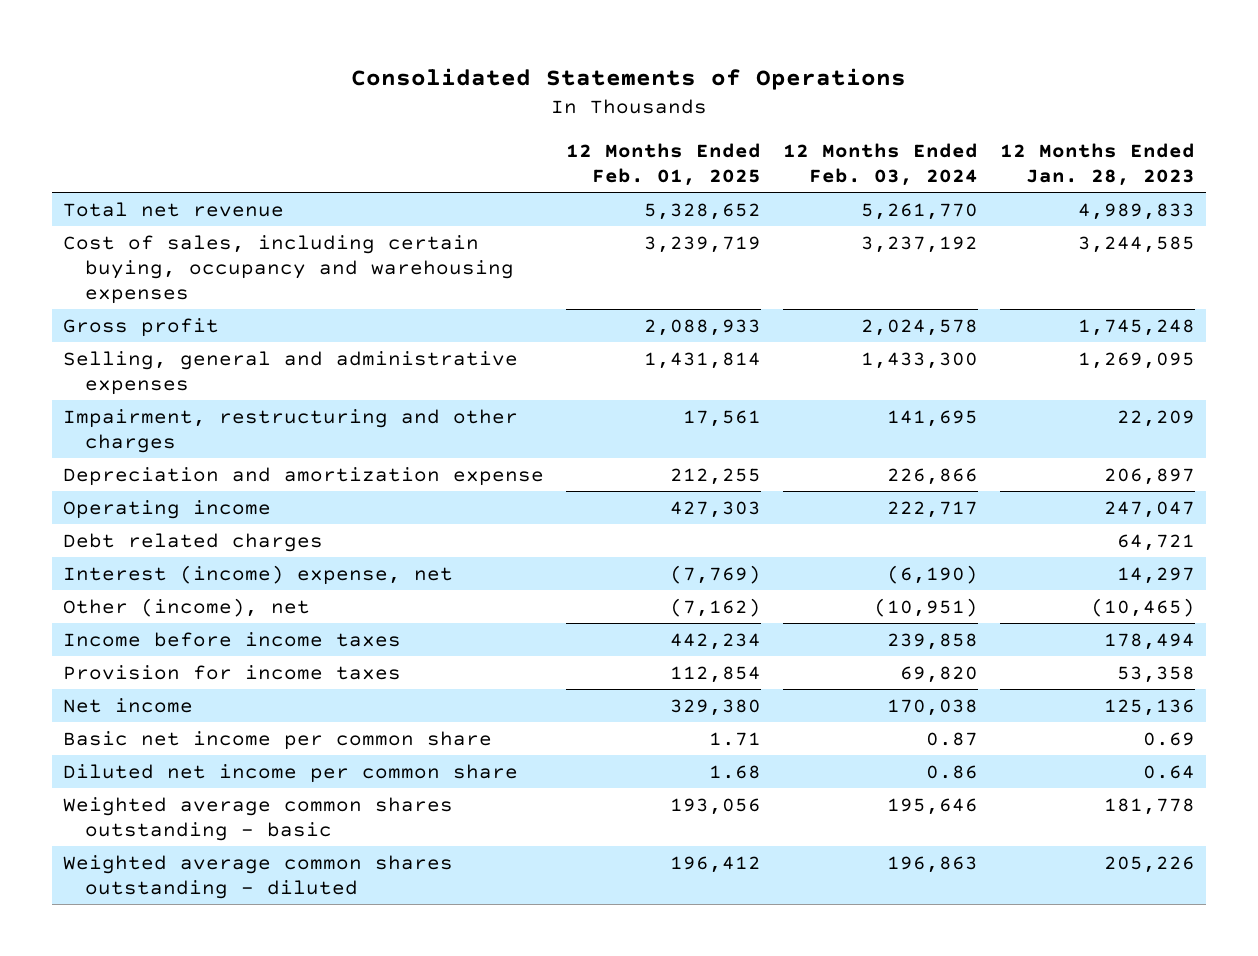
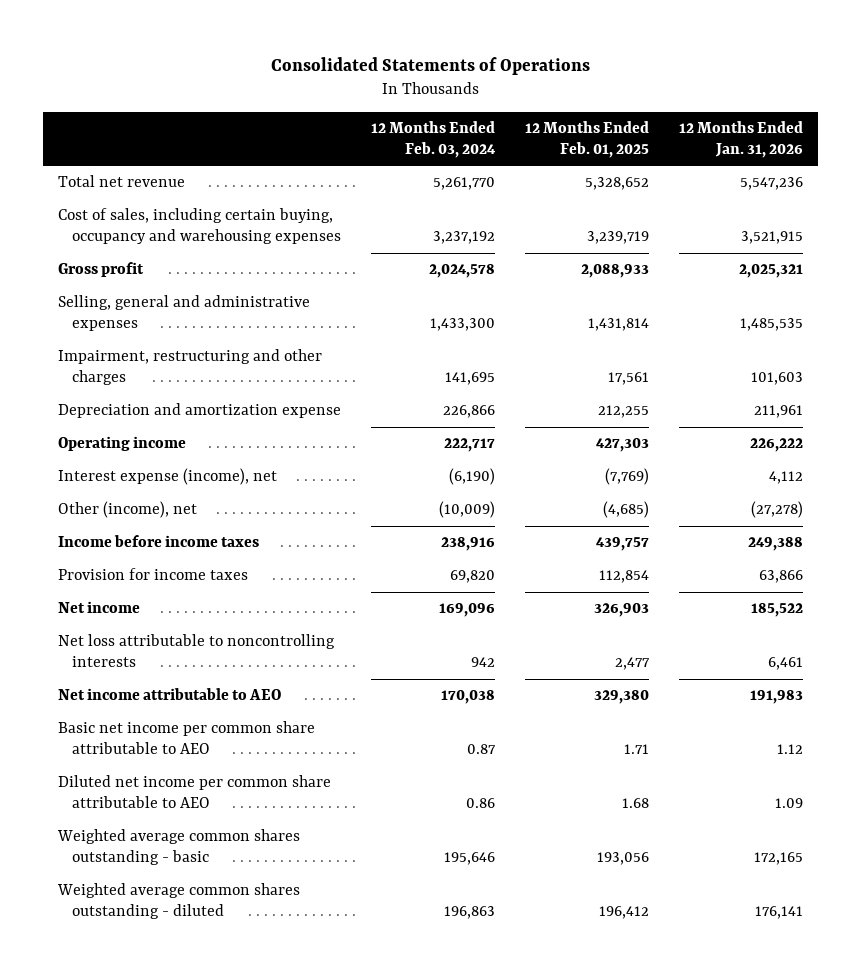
[1000,143,1196,187] 12 Months Ended Jan. 28, 2023 -> none
none -> [679,120,804,158] 12 Months Ended Jan. 31, 2026
[62,532,323,552] Debt related charges -> none
[62,564,453,585] Interest (income) expense, net -> [58,468,278,486] Interest expense (income), net
[670,597,762,617] (7,162) -> [603,501,650,519] (4,685)
[874,597,979,617] (10,951) -> [439,501,496,519] (10,009)
[670,632,762,650] 442,234 -> [596,537,650,552] 439,757
[887,632,979,650] 239,858 -> [441,537,496,552] 238,916
[670,698,762,716] 329,380 -> [594,603,650,618] 326,903
[887,698,979,716] 170,038 -> [439,603,496,618] 169,096
none -> [58,634,336,668] Net loss attributable to noncontrolling interests
none -> [58,688,282,701] Net income attributable to AEO
[62,730,492,750] Basic net income per common share -> [58,721,316,755] Basic net income per common share attributable to AEO
[62,763,518,783] Diluted net income per common share -> [58,775,332,809] Diluted net income per common share attributable to AEO

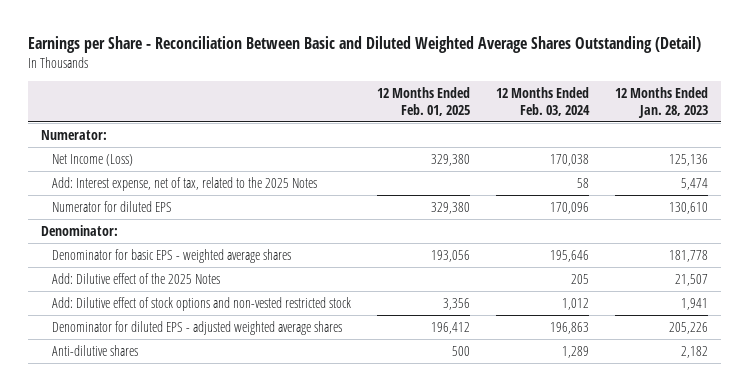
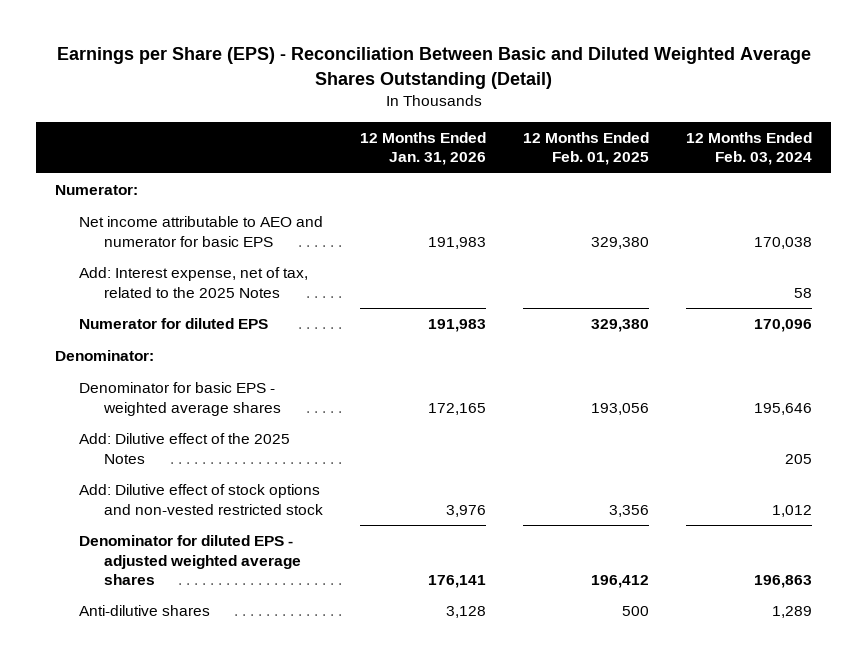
[28,36,702,54] Earnings per Share - Reconciliation Between Basic and Diluted Weighted Average Shares Outstanding (Detail) -> [56,47,811,89] Earnings per Share (EPS) - Reconciliation Between Basic and Diluted Weighted Average Shares Outstanding (Detail)
[615,86,709,118] 12 Months Ended Jan. 28, 2023 -> none
none -> [360,132,487,166] 12 Months Ended Jan. 31, 2026
[52,153,134,166] Net Income (Loss) -> [79,216,324,247] Net income attributable to AEO and numerator for basic EPS

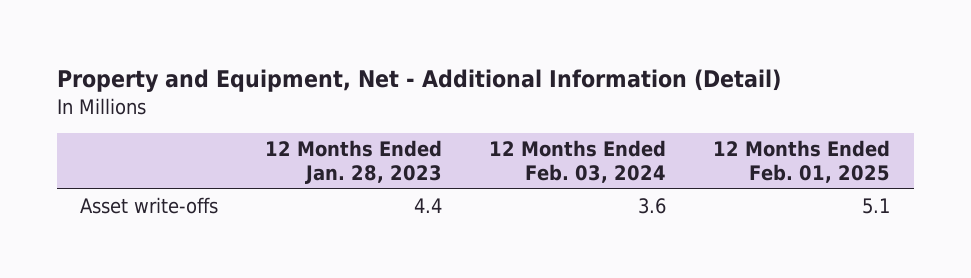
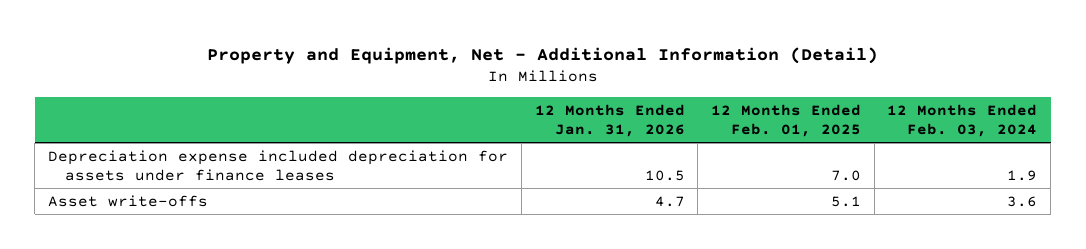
[265,140,443,185] 12 Months Ended Jan. 28, 2023 -> none
none -> [534,104,685,137] 12 Months Ended Jan. 31, 2026
none -> [48,149,509,181] Depreciation expense included depreciation for assets under finance leases

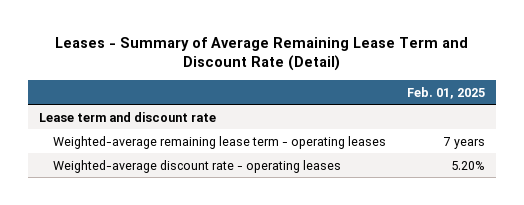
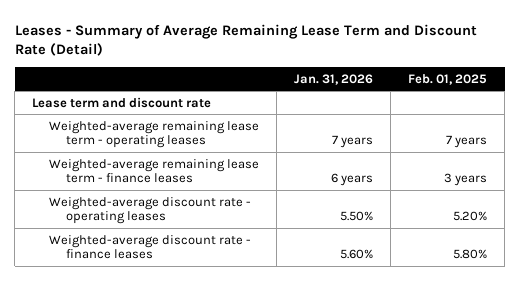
none -> [294,73,374,85] Jan. 31, 2026
none -> [49,158,260,184] Weighted-average remaining lease term - finance leases
none -> [49,234,252,260] Weighted-average discount rate - finance leases

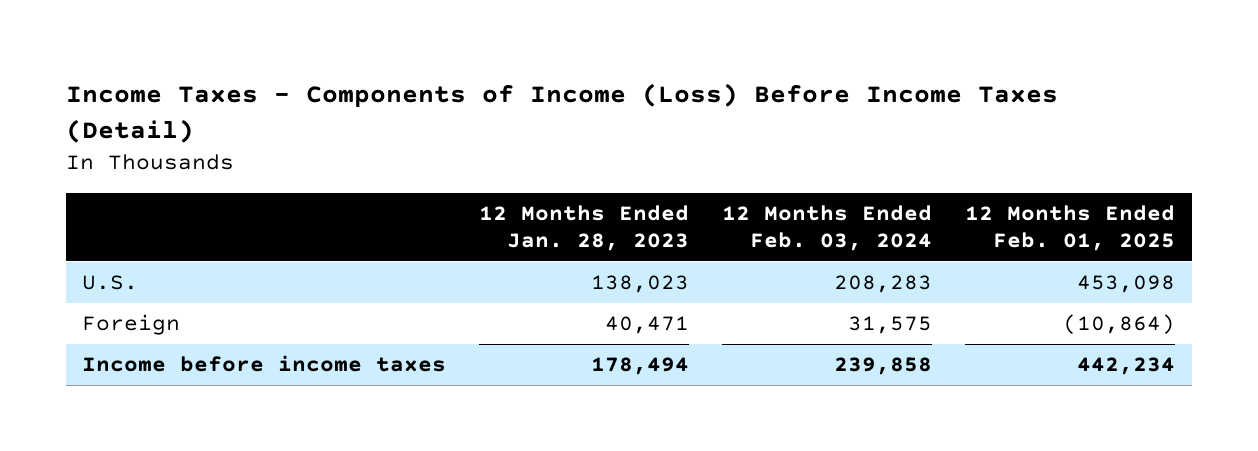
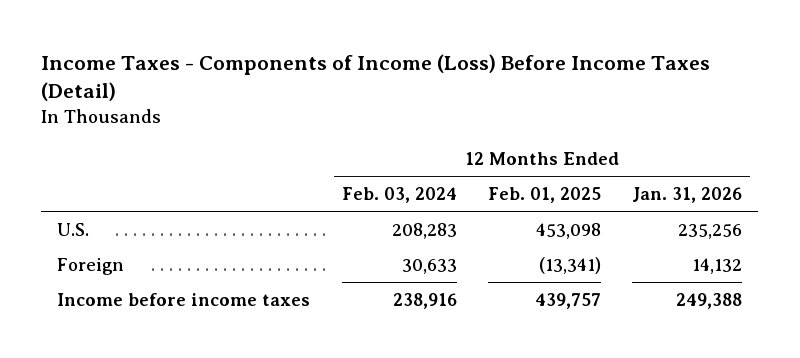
[479,204,690,252] 12 Months Ended Jan. 28, 2023 -> none
none -> [632,187,743,204] Jan. 31, 2026
[848,316,933,335] 31,575 -> [401,258,457,274] 30,633
[1063,314,1176,335] (10,864) -> [539,256,602,274] (13,341)
[834,357,933,376] 239,858 -> [392,292,457,309] 238,916
[1077,357,1176,376] 442,234 -> [535,292,602,309] 439,757

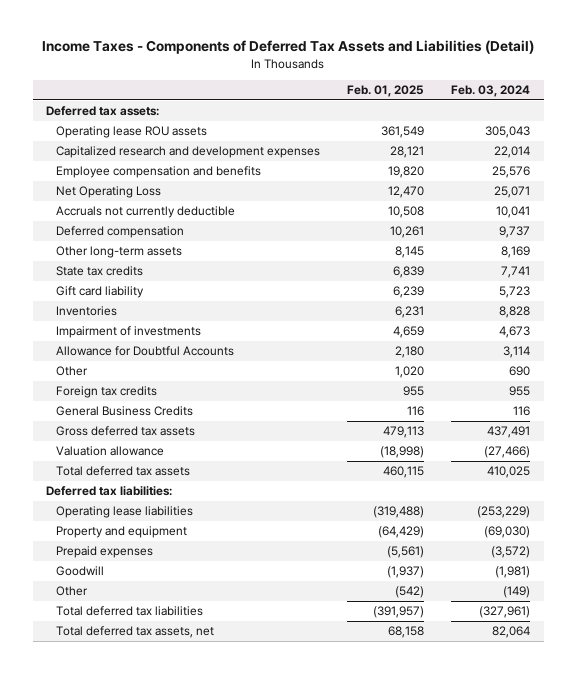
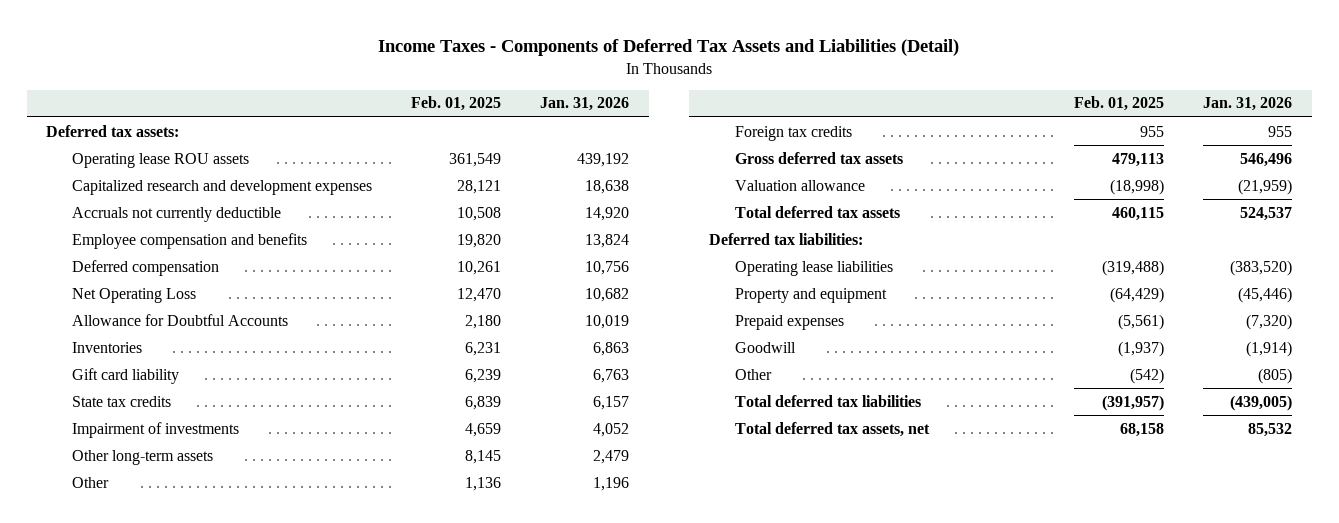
[451,85,531,98] Feb. 03, 2024 -> none
none -> [540,97,630,112] Jan. 31, 2026
[55,166,261,179] Employee compensation and benefits -> [72,232,308,249] Employee compensation and benefits
[55,186,161,199] Net Operating Loss -> [72,287,197,303] Net Operating Loss
[55,346,234,357] Allowance for Doubtful Accounts -> [72,313,289,326] Allowance for Doubtful Accounts
[55,286,144,299] Gift card liability -> [72,367,180,384] Gift card liability
[55,266,143,277] State tax credits -> [72,395,172,407] State tax credits
[55,246,182,259] Other long-term assets -> [72,449,214,465] Other long-term assets
[395,366,425,379] 1,020 -> [465,476,502,491] 1,136
[55,406,193,417] General Business Credits -> none

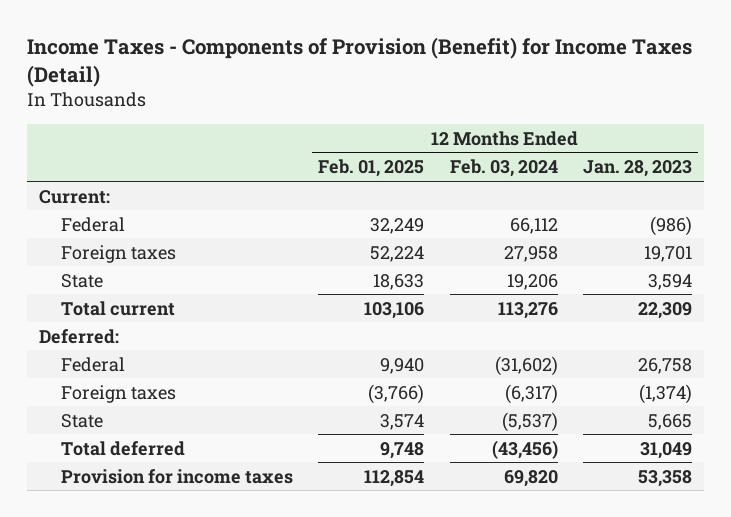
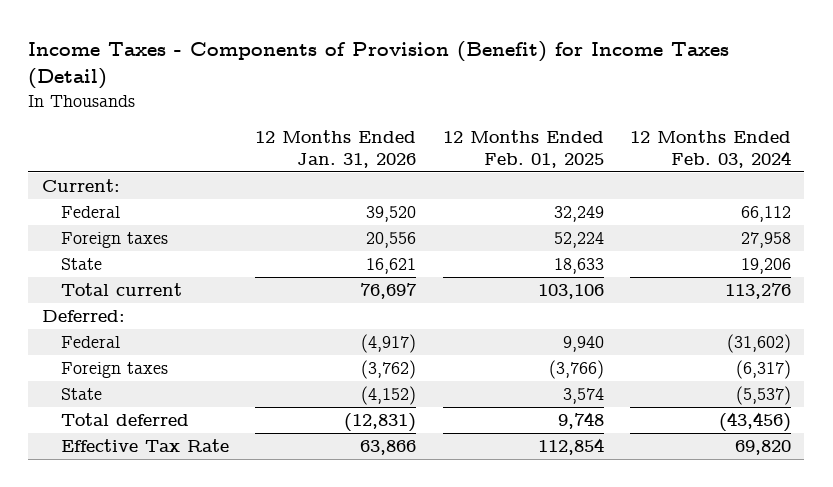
[582,160,692,178] Jan. 28, 2023 -> none
none -> [255,130,417,168] 12 Months Ended Jan. 31, 2026
[61,468,294,484] Provision for income taxes -> [60,439,229,453] Effective Tax Rate

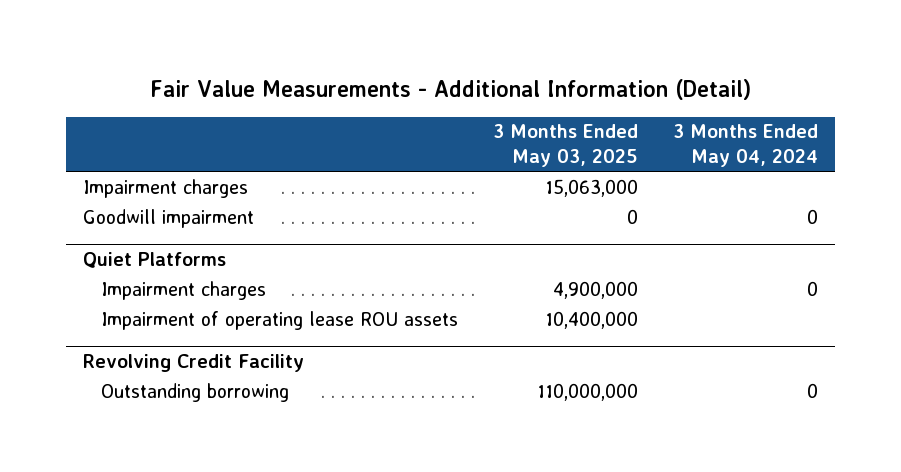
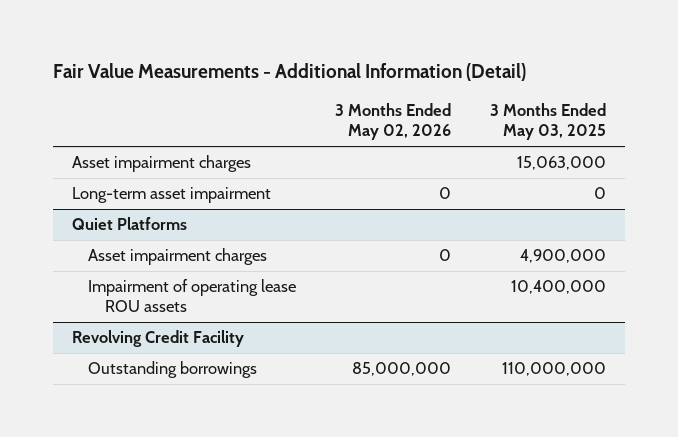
[672,124,818,168] 3 Months Ended May 04, 2024 -> none
none -> [335,103,452,141] 3 Months Ended May 02, 2026
[83,208,255,228] Goodwill impairment -> none
[83,178,249,198] Impairment charges -> [72,155,252,173] Asset impairment charges
none -> [72,187,272,204] Long-term asset impairment
[101,280,267,300] Impairment charges -> [88,248,268,266] Asset impairment charges
[101,382,290,402] Outstanding borrowing -> [88,361,258,379] Outstanding borrowings

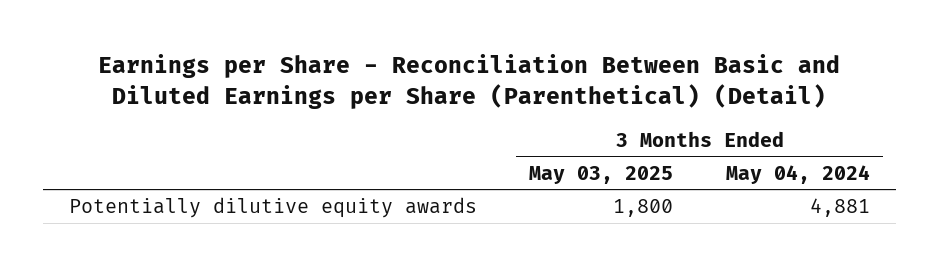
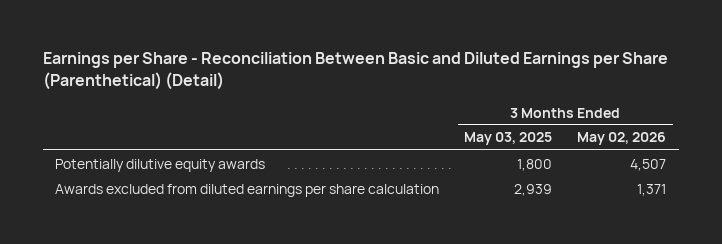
[725,164,870,184] May 04, 2024 -> none
none -> [577,132,667,146] May 02, 2026
none -> [55,183,440,197] Awards excluded from diluted earnings per share calculation

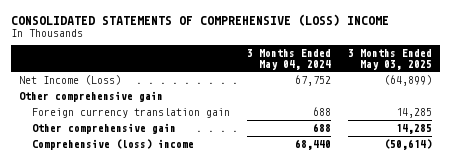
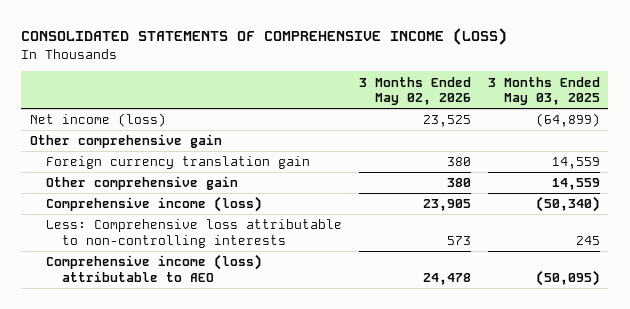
[10,13,389,26] CONSOLIDATED STATEMENTS OF COMPREHENSIVE (LOSS) INCOME -> [21,28,508,46] CONSOLIDATED STATEMENTS OF COMPREHENSIVE INCOME (LOSS)
[246,49,331,70] 3 Months Ended May 04, 2024 -> none
none -> [358,76,471,106] 3 Months Ended May 02, 2026
[19,74,122,85] Net Income (Loss) -> [29,113,166,128] Net income (loss)
[395,107,432,118] 14,285 -> [551,157,600,170] 14,559
[395,123,432,134] 14,285 -> [551,178,600,191] 14,559
none -> [46,196,263,213] Comprehensive income (loss)
none -> [46,219,343,248] Less: Comprehensive loss attributable to non-controlling interests
[31,138,194,150] Comprehensive (loss) income -> [46,254,263,282] Comprehensive income (loss) attributable to AEO
[383,138,432,150] (50,614) -> [535,269,600,286] (50,095)

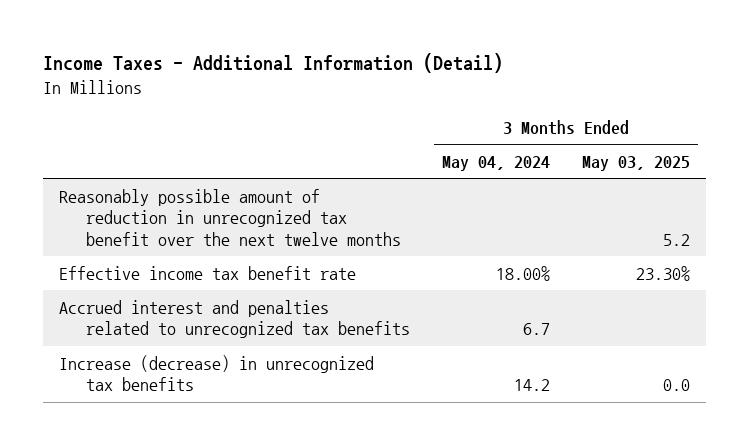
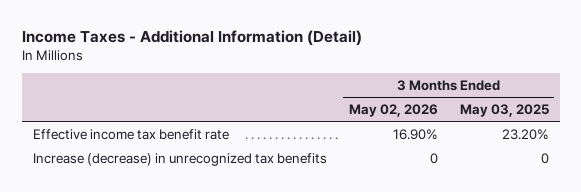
[442,155,551,171] May 04, 2024 -> none
none -> [348,104,438,118] May 02, 2026
[58,188,402,246] Reasonably possible amount of reduction in unrecognized tax benefit over the next twelve months -> none
[58,299,411,339] Accrued interest and penalties related to unrecognized tax benefits -> none
[636,265,691,281] 23.30% -> [501,128,549,140] 23.20%
[663,379,691,392] 0.0 -> [540,152,549,164] 0

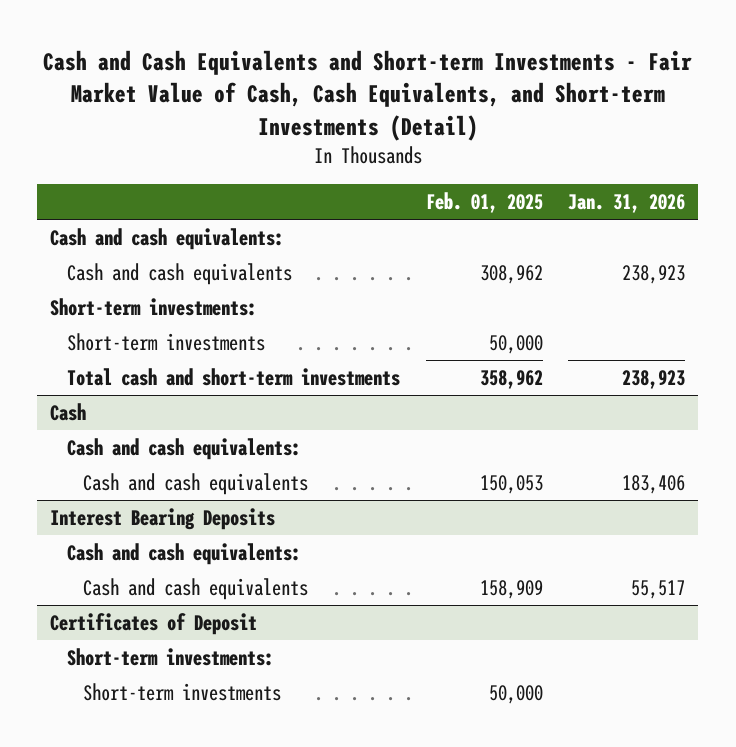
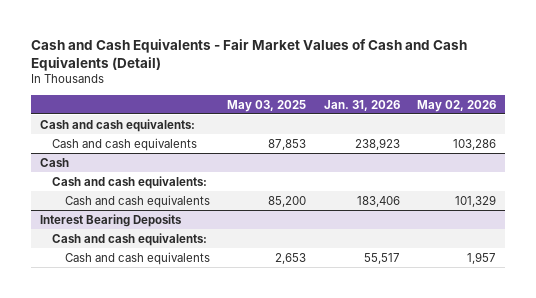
[42,49,692,141] Cash and Cash Equivalents and Short-term Investments - Fair Market Value of Cash, Cash Equivalents, and Short-term Investments (Detail) -> [31,38,468,71] Cash and Cash Equivalents - Fair Market Values of Cash and Cash Equivalents (Detail)
[425,191,543,213] Feb. 01, 2025 -> none
none -> [227,99,307,112] May 03, 2025
none -> [416,99,496,112] May 02, 2026
[50,297,258,316] Short-term investments: -> none
[66,332,265,351] Short-term investments -> none
[66,367,400,386] Total cash and short-term investments -> none
[50,612,258,635] Certificates of Deposit -> none
[66,647,274,666] Short-term investments: -> none
[83,682,282,701] Short-term investments -> none

